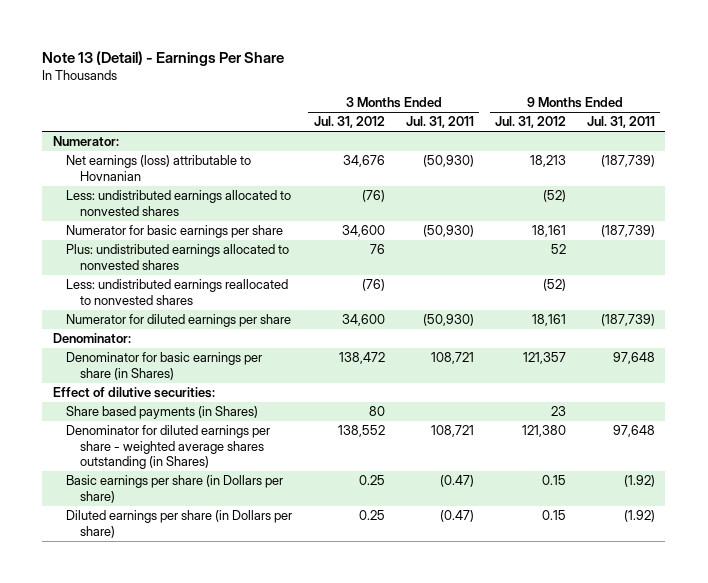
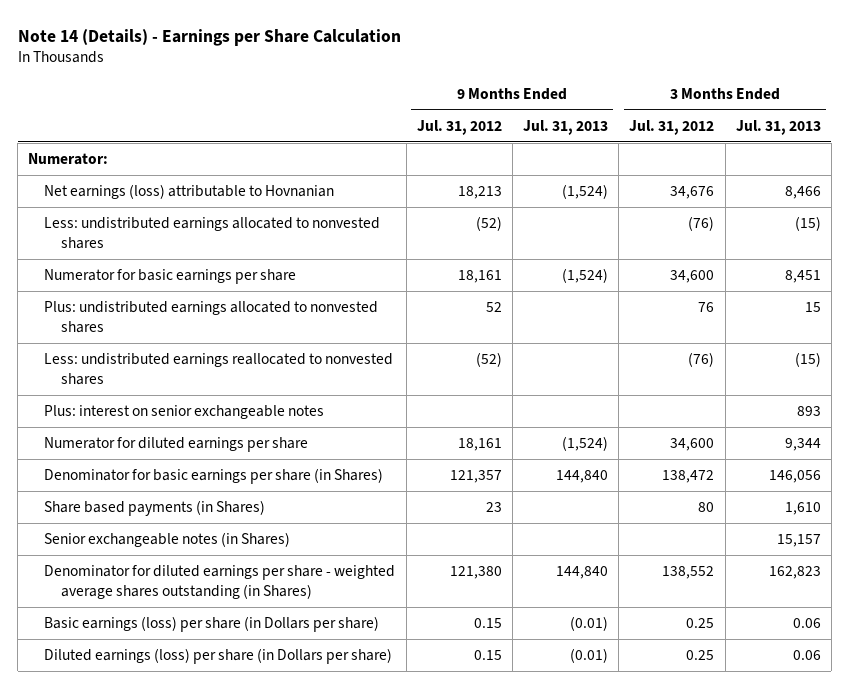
[42,50,285,66] Note 13 (Detail) - Earnings Per Share -> [17,28,401,46] Note 14 (Details) - Earnings per Share Calculation
[405,116,474,129] Jul. 31, 2011 -> none
[586,116,655,129] Jul. 31, 2011 -> none
none -> [523,119,609,135] Jul. 31, 2013
none -> [735,119,821,135] Jul. 31, 2013
none -> [44,405,325,420] Plus: interest on senior exchangeable notes
[52,333,131,344] Denominator: -> none
[52,387,215,399] Effect of dilutive securities: -> none
none -> [44,532,291,548] Senior exchangeable notes (in Shares)
[66,475,284,503] Basic earnings per share (in Dollars per share) -> [44,616,380,633] Basic earnings (loss) per share (in Dollars per share)
[66,510,293,538] Diluted earnings per share (in Dollars per share) -> [44,648,393,665] Diluted earnings (loss) per share (in Dollars per share)

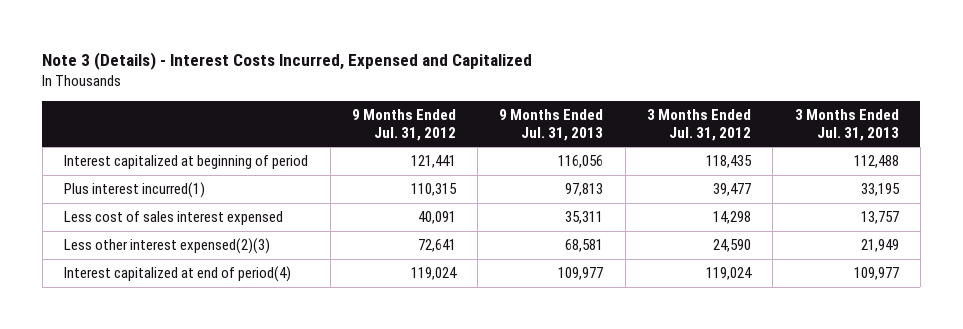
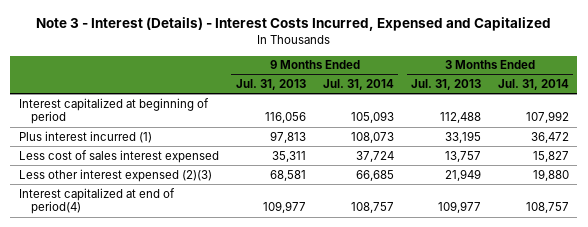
[42,51,533,70] Note 3 (Details) - Interest Costs Incurred, Expensed and Capitalized -> [35,17,551,32] Note 3 - Interest (Details) - Interest Costs Incurred, Expensed and Capitalized
[351,109,456,141] 9 Months Ended Jul. 31, 2012 -> none
[647,109,752,141] 3 Months Ended Jul. 31, 2012 -> none
none -> [322,79,394,91] Jul. 31, 2014
none -> [497,79,569,91] Jul. 31, 2014
[64,182,206,199] Plus interest incurred(1) -> [18,130,152,143] Plus interest incurred (1)
[64,238,271,255] Less other interest expensed(2)(3) -> [18,168,212,182] Less other interest expensed (2)(3)

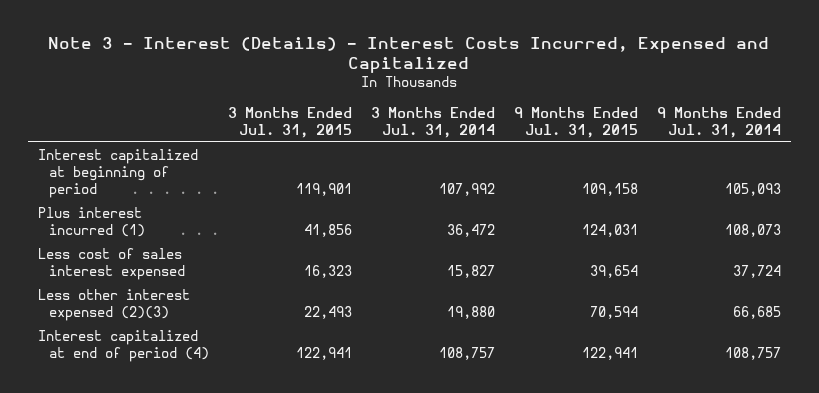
[235,79,306,91] Jul. 31, 2013 -> none
[410,79,481,91] Jul. 31, 2013 -> none
none -> [228,106,353,138] 3 Months Ended Jul. 31, 2015
none -> [514,106,639,138] 9 Months Ended Jul. 31, 2015
[18,187,175,215] Interest capitalized at end of period(4) -> [37,330,210,363] Interest capitalized at end of period (4)

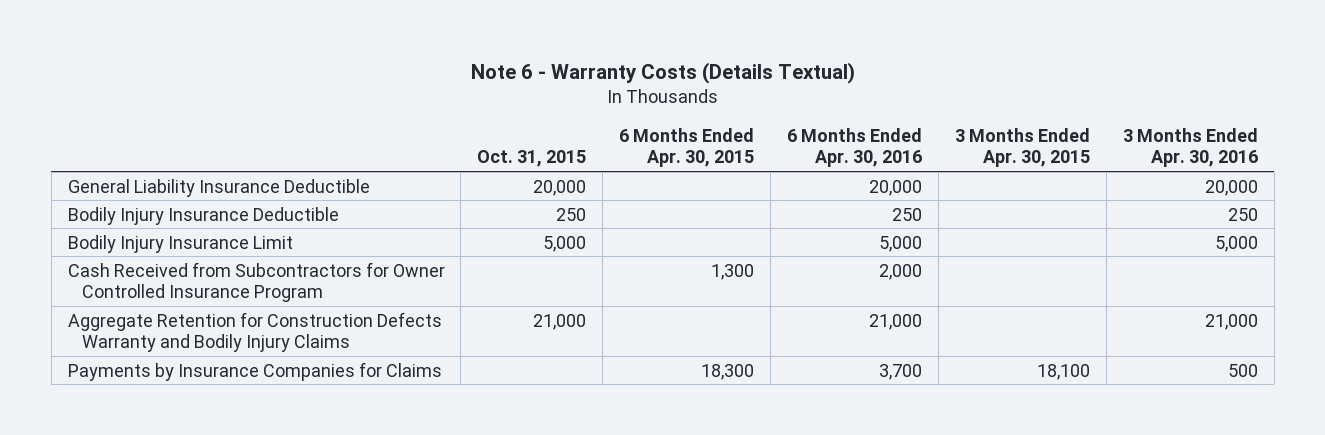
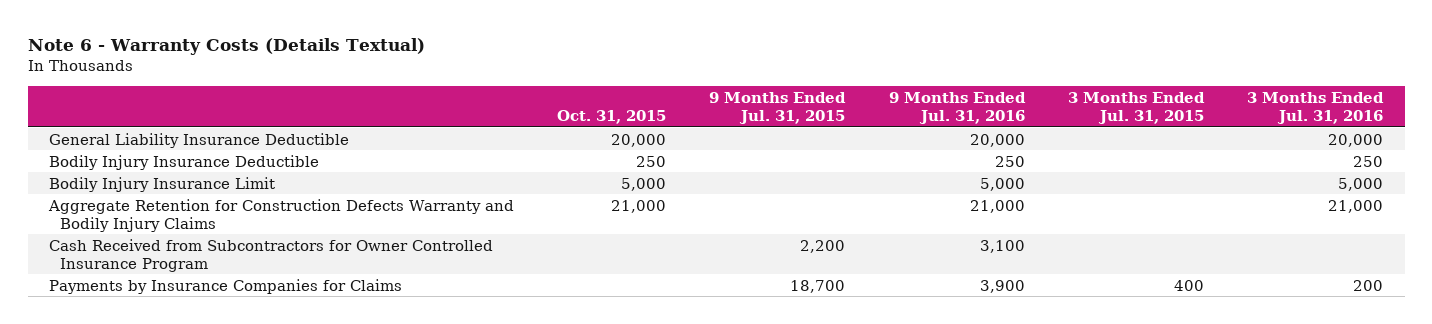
[619,127,755,168] 6 Months Ended Apr. 30, 2015 -> none
[787,127,923,168] 6 Months Ended Apr. 30, 2016 -> none
[955,127,1091,168] 3 Months Ended Apr. 30, 2015 -> none
[1122,127,1258,168] 3 Months Ended Apr. 30, 2016 -> none
none -> [709,91,847,124] 9 Months Ended Jul. 31, 2015
none -> [888,91,1026,124] 9 Months Ended Jul. 31, 2016
none -> [1067,91,1205,124] 3 Months Ended Jul. 31, 2015
none -> [1246,91,1384,124] 3 Months Ended Jul. 31, 2016
[67,261,445,302] Cash Received from Subcontractors for Owner Controlled Insurance Program -> [49,238,494,272] Cash Received from Subcontractors for Owner Controlled Insurance Program

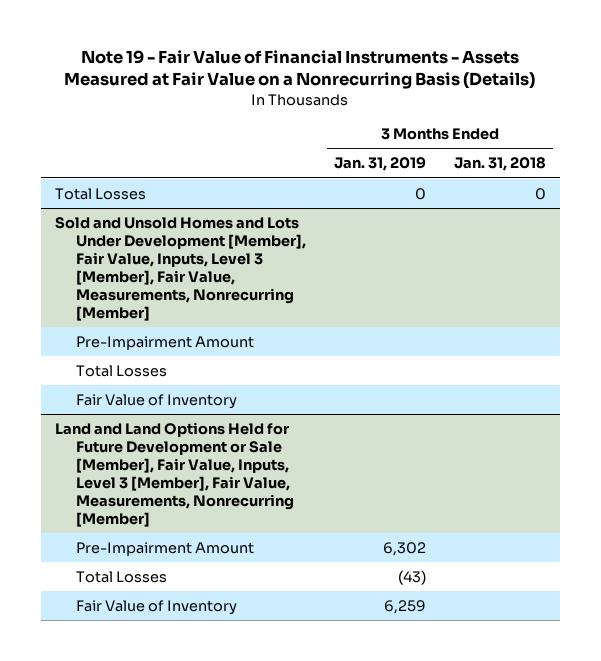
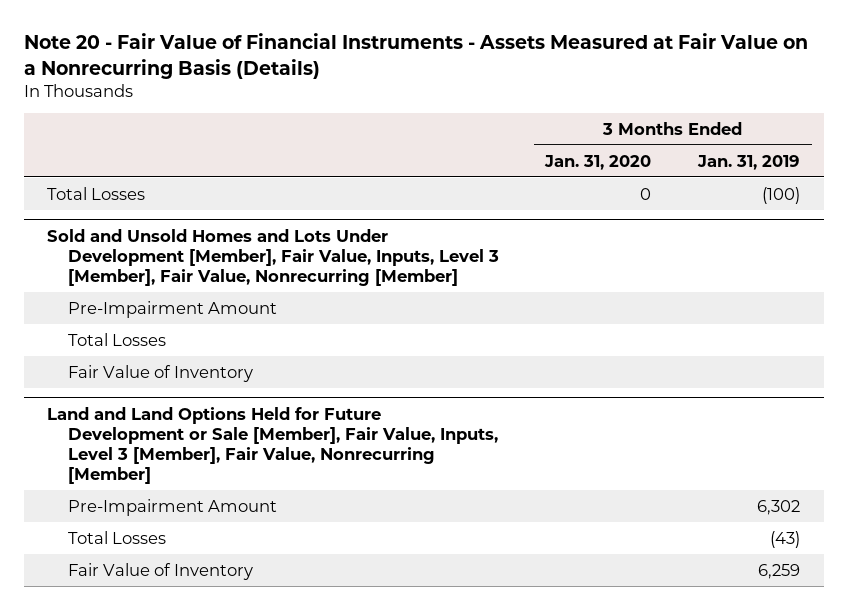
[64,50,536,90] Note 19 - Fair Value of Financial Instruments - Assets Measured at Fair Value on a Nonrecurring Basis (Details) -> [24,33,809,79] Note 20 - Fair Value of Financial Instruments - Assets Measured at Fair Value on a Nonrecurring Basis (Details)
[454,157,547,172] Jan. 31, 2018 -> none
none -> [544,154,652,170] Jan. 31, 2020
[415,187,427,200] 0 -> [762,186,801,204] (100)
[54,216,307,321] Sold and Unsold Homes and Lots Under Development [Member], Fair Value, Inputs, Level 3 [Member], Fair Value, Measurements, Nonrecurring [Member] -> [47,228,499,286] Sold and Unsold Homes and Lots Under Development [Member], Fair Value, Inputs, Level 3 [Member], Fair Value, Nonrecurring [Member]
[54,421,295,527] Land and Land Options Held for Future Development or Sale [Member], Fair Value, Inputs, Level 3 [Member], Fair Value, Measurements, Nonrecurring [Member] -> [47,406,498,484] Land and Land Options Held for Future Development or Sale [Member], Fair Value, Inputs, Level 3 [Member], Fair Value, Nonrecurring [Member]

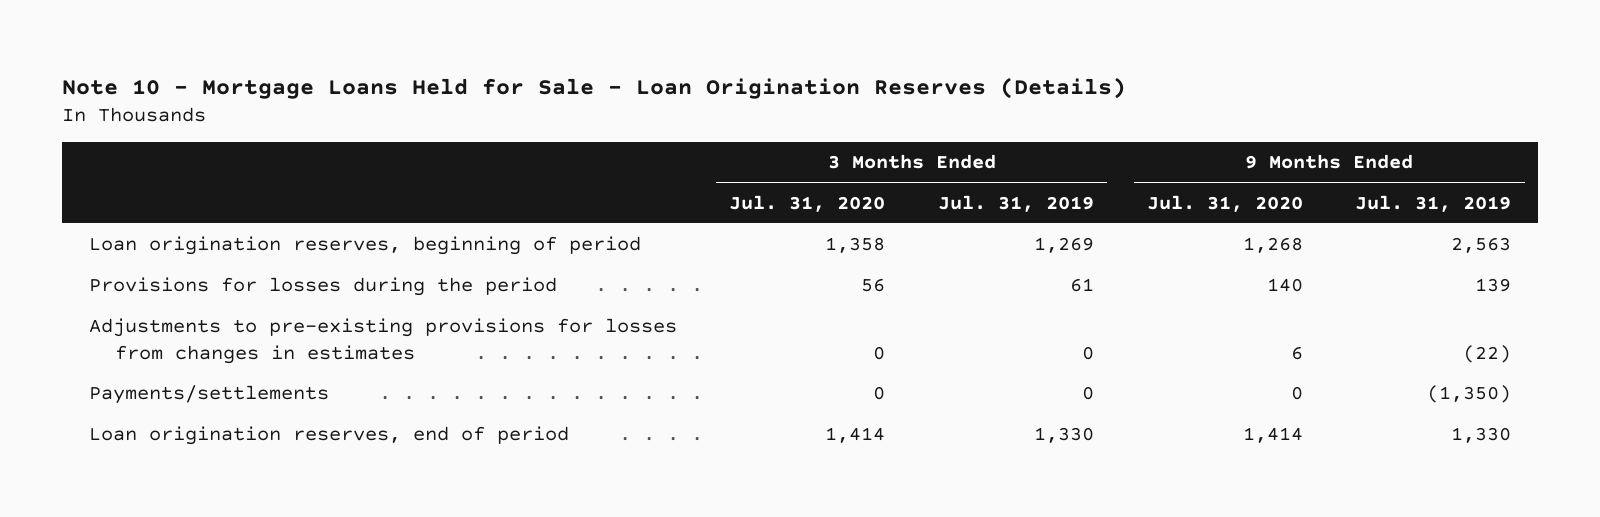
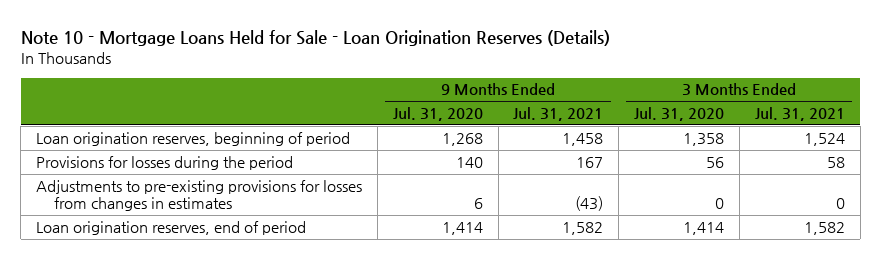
[938,194,1095,212] Jul. 31, 2019 -> none
[1355,194,1512,212] Jul. 31, 2019 -> none
none -> [513,107,604,122] Jul. 31, 2021
none -> [754,107,845,122] Jul. 31, 2021
[88,385,329,405] Payments/settlements -> none

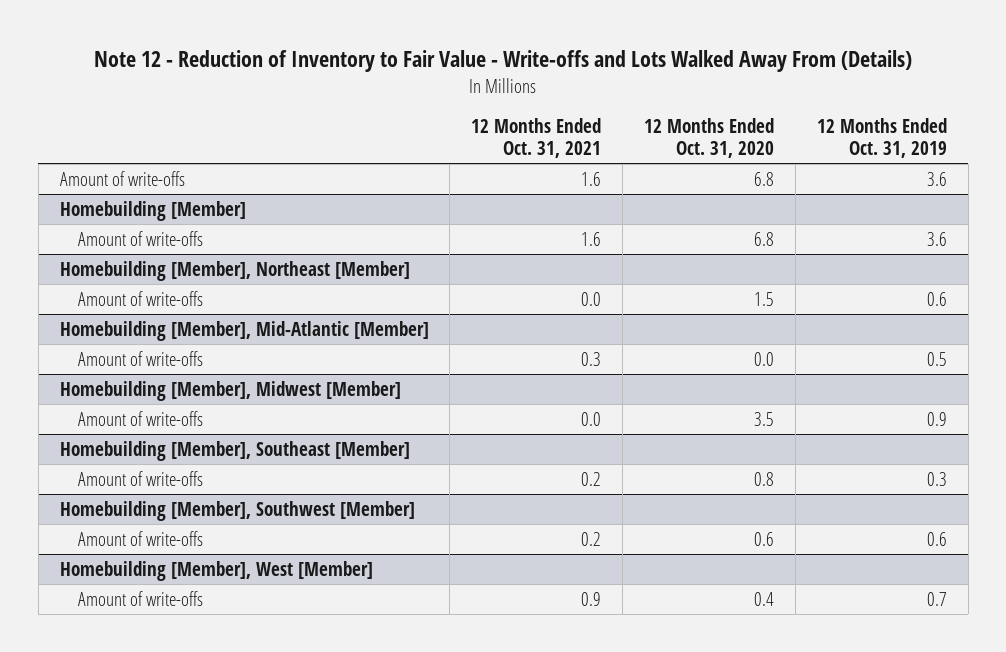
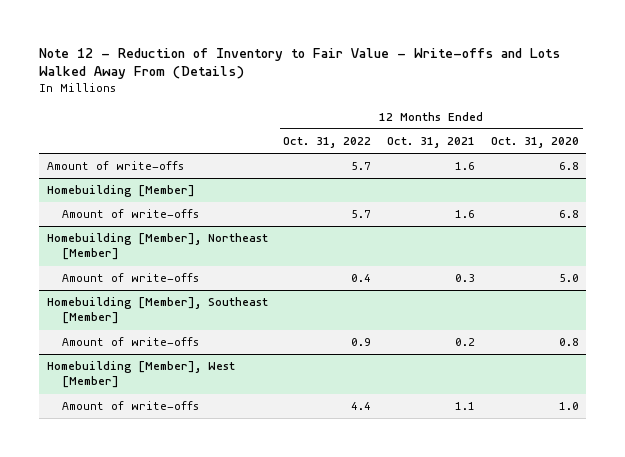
[816,118,947,159] 12 Months Ended Oct. 31, 2019 -> none
none -> [283,137,372,149] Oct. 31, 2022
[59,320,429,341] Homebuilding [Member], Mid-Atlantic [Member] -> none
[77,350,203,366] Amount of write-offs -> none
[59,380,401,401] Homebuilding [Member], Midwest [Member] -> none
[77,410,203,426] Amount of write-offs -> none
[581,291,602,306] 0.0 -> [455,274,476,283] 0.3
[754,291,775,306] 1.5 -> [558,274,579,283] 5.0
[59,500,415,521] Homebuilding [Member], Southwest [Member] -> none
[77,530,203,546] Amount of write-offs -> none
[581,591,602,606] 0.9 -> [455,402,476,411] 1.1
[754,591,775,606] 0.4 -> [558,402,579,411] 1.0

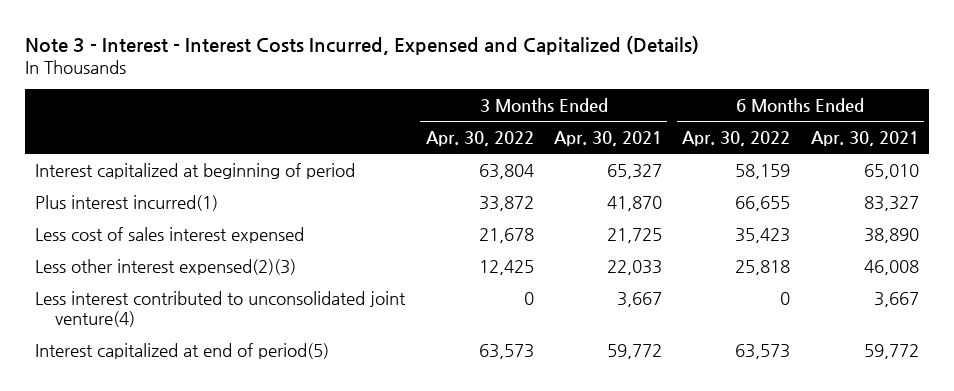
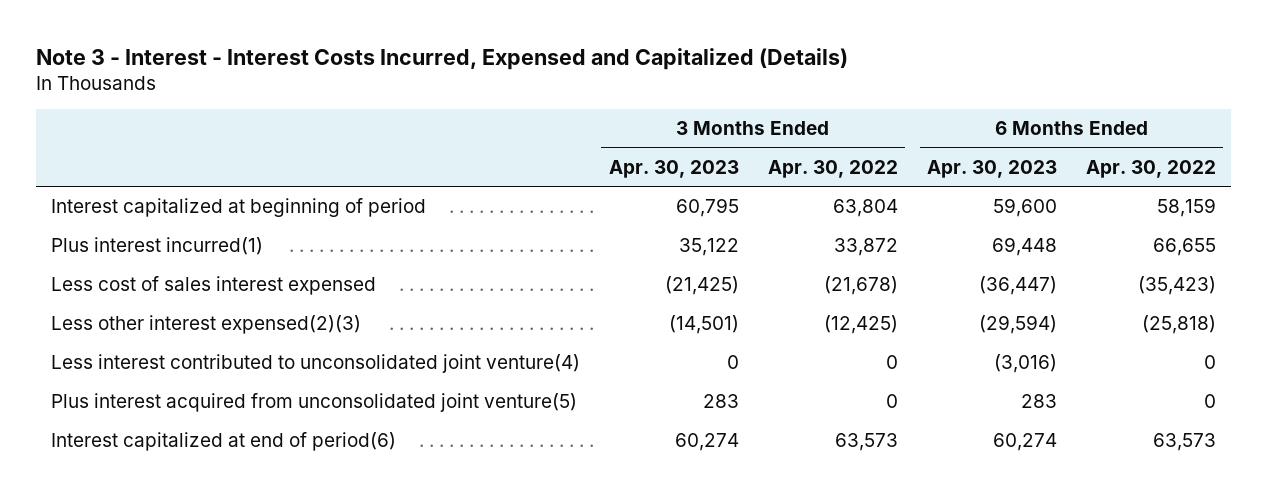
[553,130,662,146] Apr. 30, 2021 -> none
[810,130,919,146] Apr. 30, 2021 -> none
none -> [608,159,739,178] Apr. 30, 2023
none -> [926,159,1057,178] Apr. 30, 2023
[478,227,534,243] 21,678 -> [823,276,898,296] (21,678)
[735,227,791,243] 35,423 -> [1138,276,1217,296] (35,423)
[478,259,534,275] 12,425 -> [823,315,898,335] (12,425)
[735,259,791,275] 25,818 -> [1142,315,1217,335] (25,818)
none -> [50,393,577,413] Plus interest acquired from unconsolidated joint venture(5)
[35,342,330,359] Interest capitalized at end of period(5) -> [50,432,396,452] Interest capitalized at end of period(6)

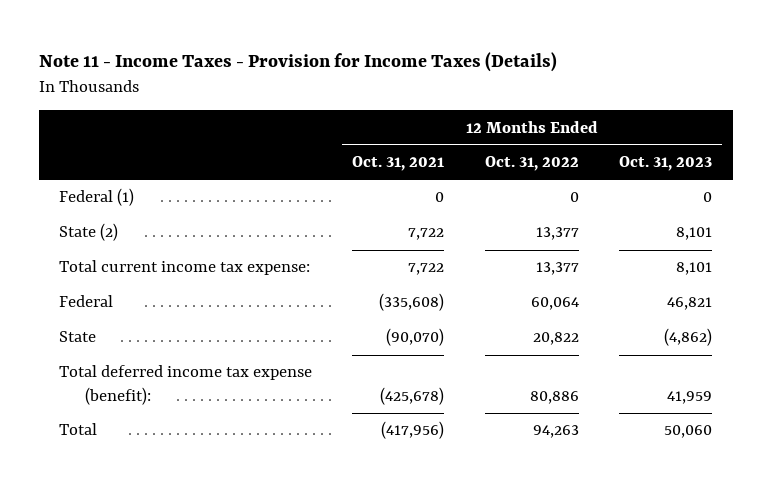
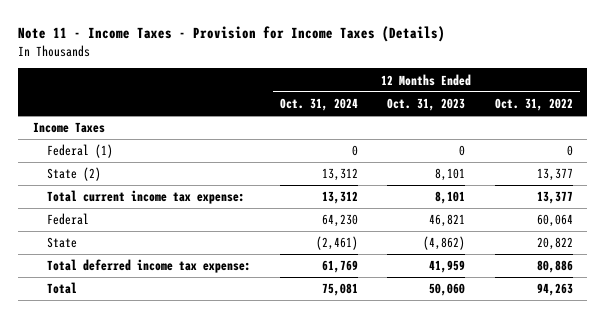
[352,156,445,172] Oct. 31, 2021 -> none
none -> [280,97,359,111] Oct. 31, 2024
none -> [33,122,106,134] Income Taxes
[59,365,313,405] Total deferred income tax expense (benefit): -> [46,259,251,274] Total deferred income tax expense:

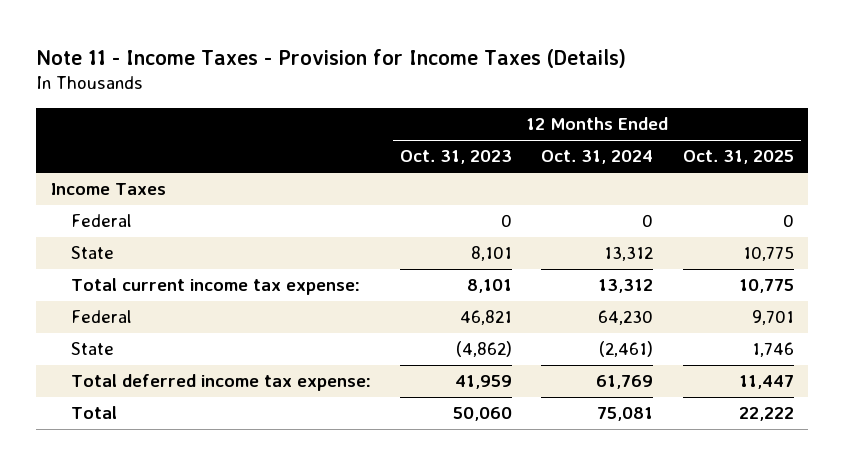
[494,97,573,111] Oct. 31, 2022 -> none
none -> [682,150,794,165] Oct. 31, 2025
[46,144,113,159] Federal (1) -> [70,214,132,228] Federal
[46,167,101,182] State (2) -> [70,246,114,260] State

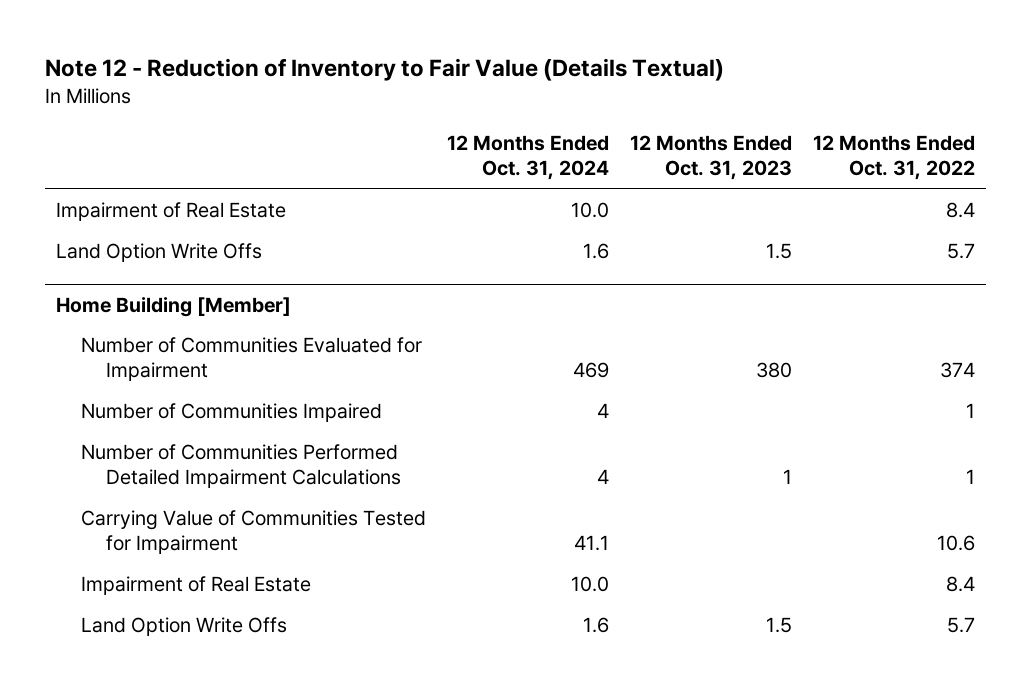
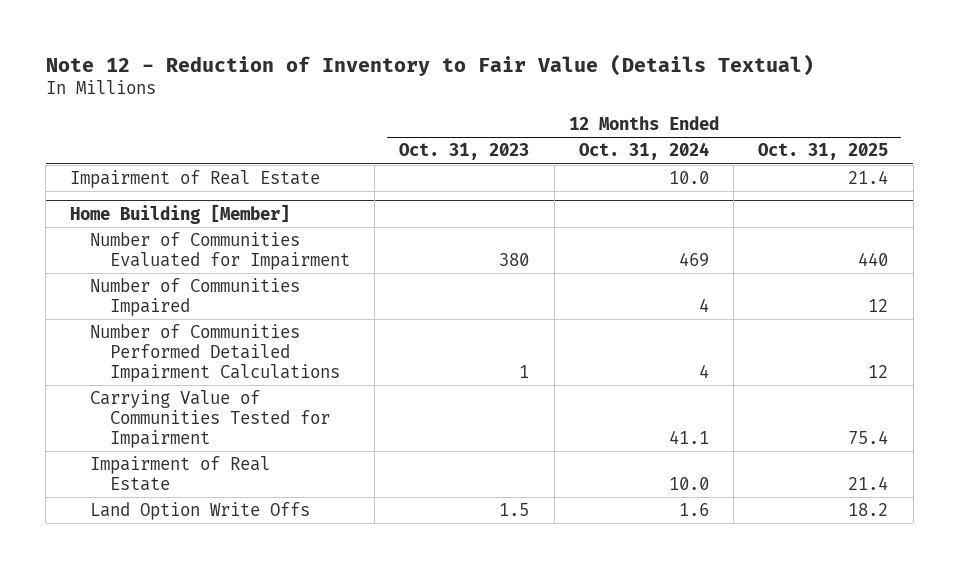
[813,135,976,181] 12 Months Ended Oct. 31, 2022 -> none
none -> [758,143,889,161] Oct. 31, 2025
[55,243,262,263] Land Option Write Offs -> none

